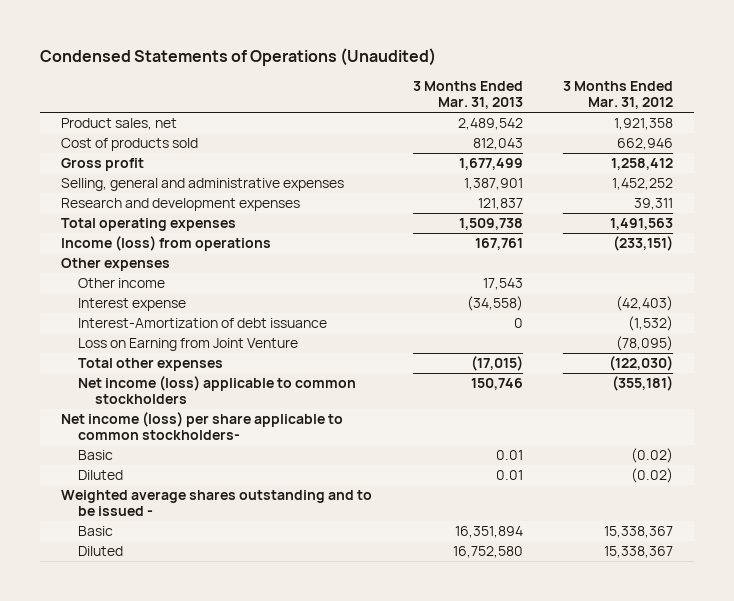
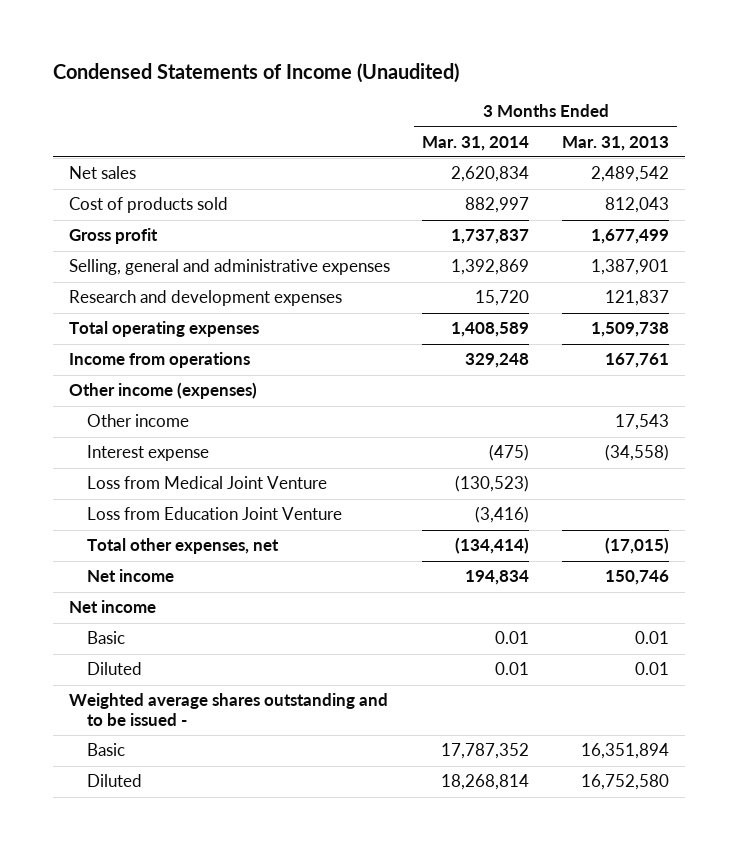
[40,47,437,66] Condensed Statements of Operations (Unaudited) -> [52,62,459,83] Condensed Statements of Income (Unaudited)
[563,80,674,109] 3 Months Ended Mar. 31, 2012 -> none
none -> [422,135,530,151] Mar. 31, 2014
[60,118,177,131] Product sales, net -> [69,166,137,180] Net sales
[60,236,271,252] Income (loss) from operations -> [69,352,251,369] Income from operations
[60,258,170,272] Other expenses -> [69,382,258,400] Other income (expenses)
[77,318,327,329] Interest-Amortization of debt issuance -> none
[77,338,298,352] Loss on Earning from Joint Venture -> [87,476,328,490] Loss from Medical Joint Venture
none -> [87,507,343,521] Loss from Education Joint Venture
[77,358,223,372] Total other expenses -> [87,538,280,555] Total other expenses, net
[77,376,356,405] Net income (loss) applicable to common stockholders -> [87,569,175,583] Net income
[60,412,343,441] Net income (loss) per share applicable to common stockholders- -> [69,600,157,614] Net income

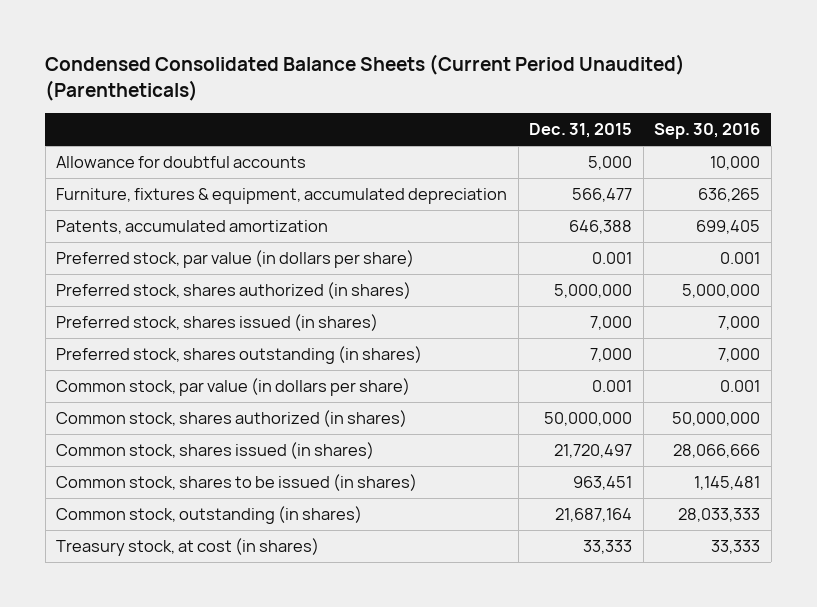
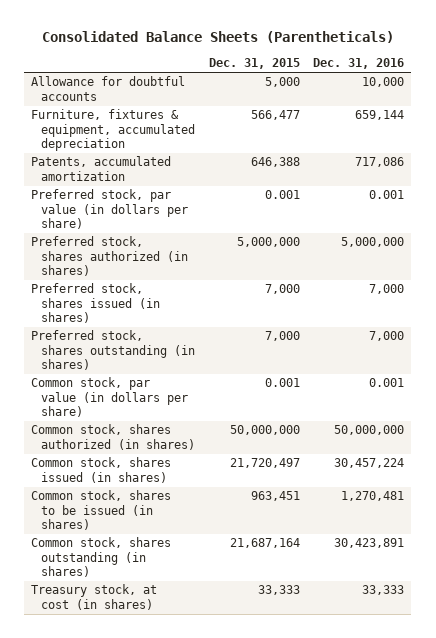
[45,54,686,101] Condensed Consolidated Balance Sheets (Current Period Unaudited) (Parentheticals) -> [41,31,394,44] Consolidated Balance Sheets (Parentheticals)
[654,123,761,140] Sep. 30, 2016 -> none
none -> [313,58,405,70] Dec. 31, 2016
[56,505,363,524] Common stock, outstanding (in shares) -> [31,537,172,578] Common stock, shares outstanding (in shares)

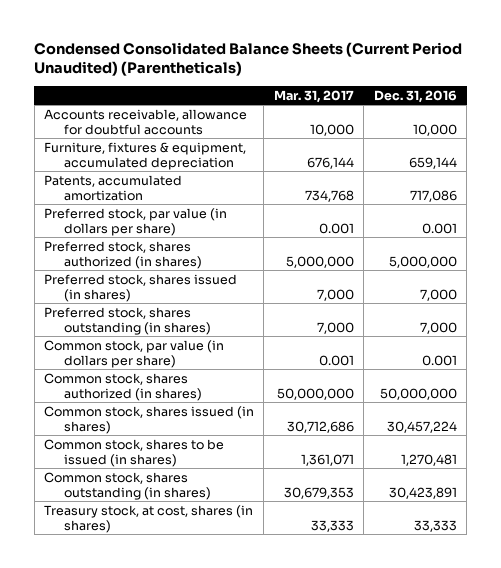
[41,31,394,44] Consolidated Balance Sheets (Parentheticals) -> [34,41,463,77] Condensed Consolidated Balance Sheets (Current Period Unaudited) (Parentheticals)
[208,58,300,70] Dec. 31, 2015 -> none
none -> [273,89,354,103] Mar. 31, 2017
[31,76,186,101] Allowance for doubtful accounts -> [43,108,247,135] Accounts receivable, allowance for doubtful accounts
[31,584,158,610] Treasury stock, at cost (in shares) -> [43,504,253,533] Treasury stock, at cost, shares (in shares)

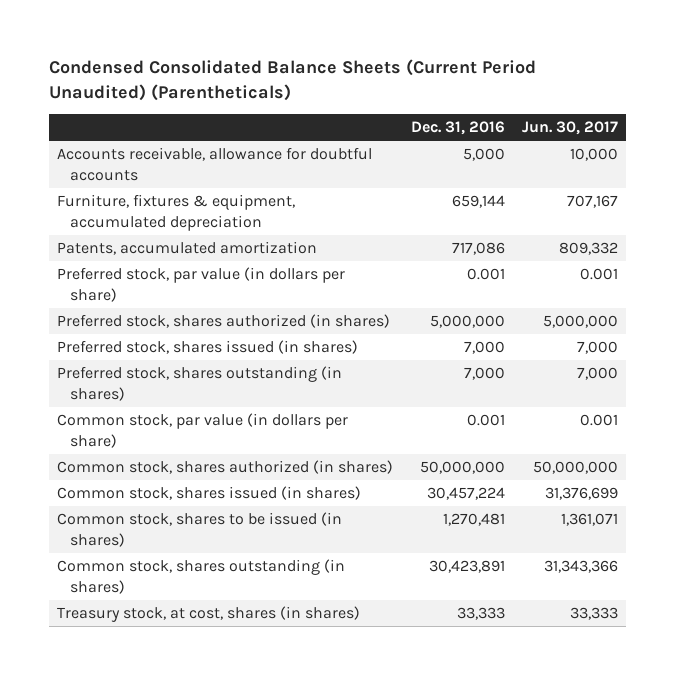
[273,89,354,103] Mar. 31, 2017 -> none
none -> [521,120,618,135] Jun. 30, 2017
[412,123,457,136] 10,000 -> [462,148,505,162] 5,000

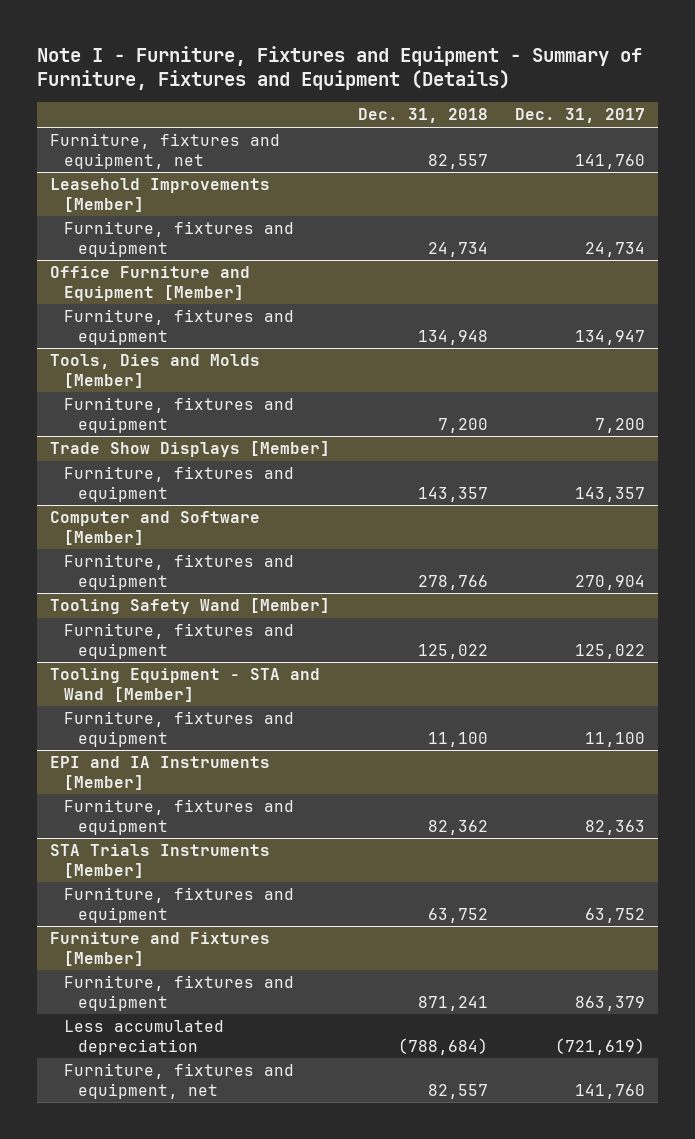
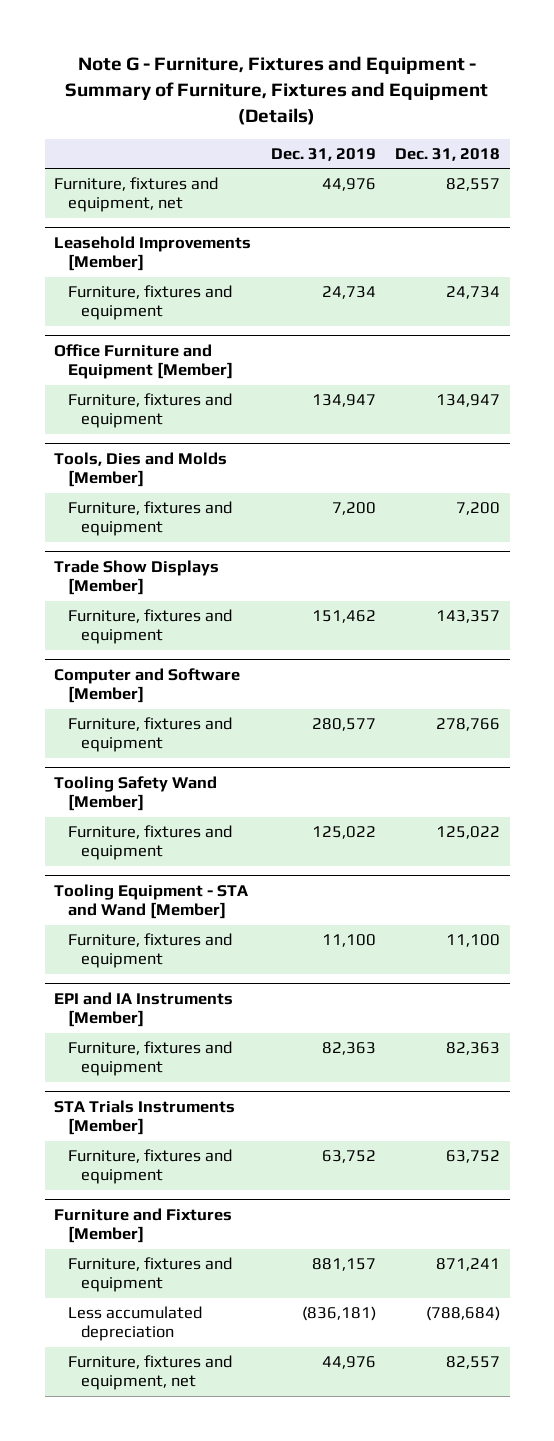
[36,45,642,91] Note I - Furniture, Fixtures and Equipment - Summary of Furniture, Fixtures and Equipment (Details) -> [65,56,489,126] Note G - Furniture, Fixtures and Equipment - Summary of Furniture, Fixtures and Equipment (Details)
[514,108,645,124] Dec. 31, 2017 -> none
none -> [270,147,376,161] Dec. 31, 2019
[417,329,488,345] 134,948 -> [435,394,500,408] 134,947
[427,819,488,835] 82,362 -> [445,1042,500,1056] 82,363

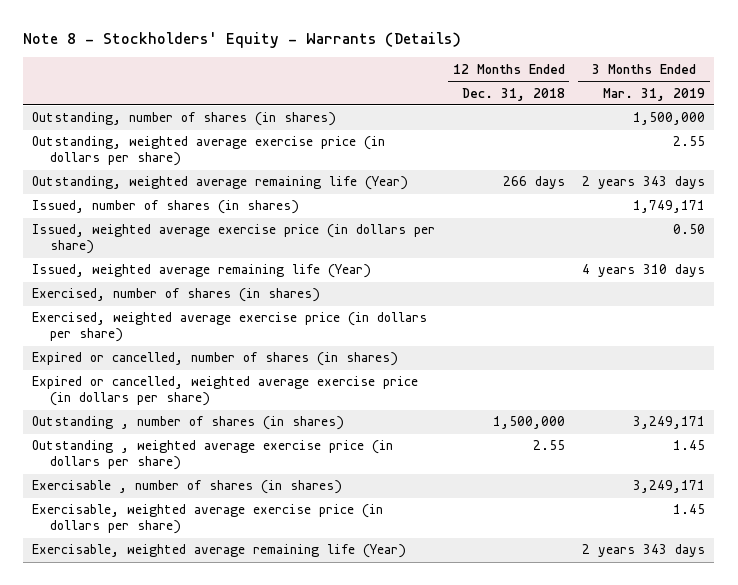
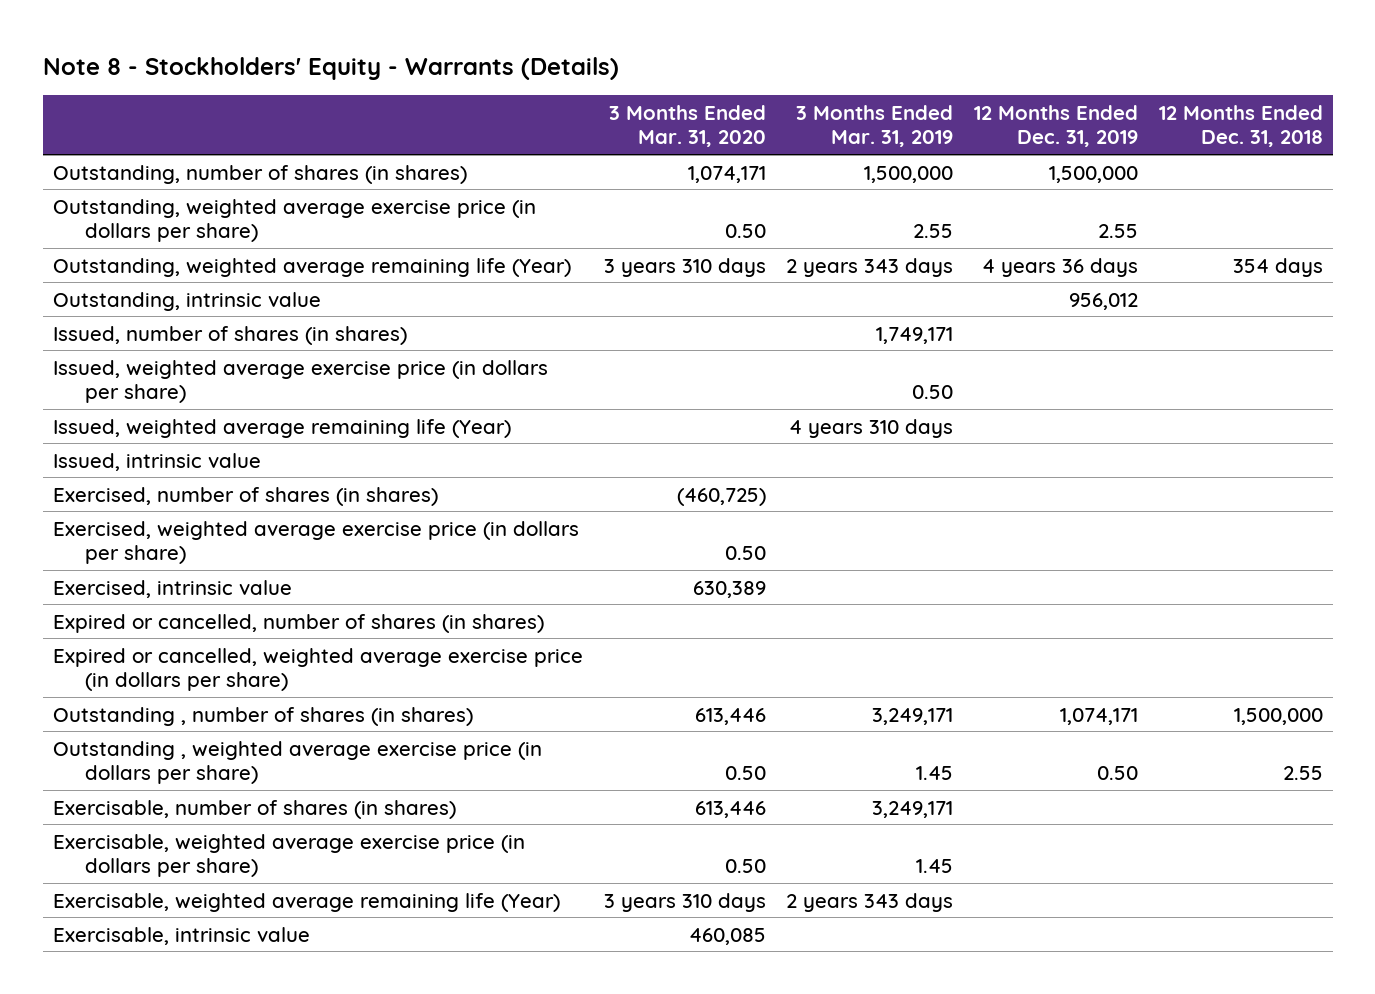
none -> [608,104,766,148] 3 Months Ended Mar. 31, 2020
none -> [973,104,1138,148] 12 Months Ended Dec. 31, 2019
[502,176,565,190] 266 days -> [1232,257,1323,277] 354 days
none -> [52,291,321,311] Outstanding, intrinsic value
none -> [52,452,261,471] Issued, intrinsic value
none -> [52,579,292,598] Exercised, intrinsic value
[32,480,343,495] Exercisable , number of shares (in shares) -> [52,799,456,819] Exercisable, number of shares (in shares)
none -> [52,926,310,945] Exercisable, intrinsic value

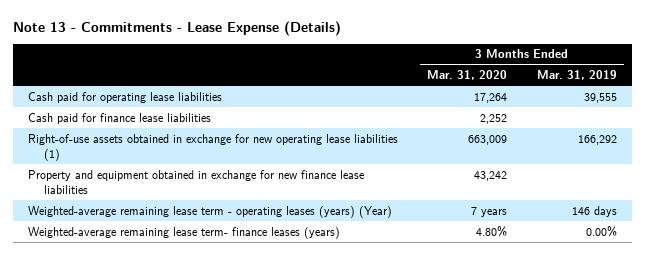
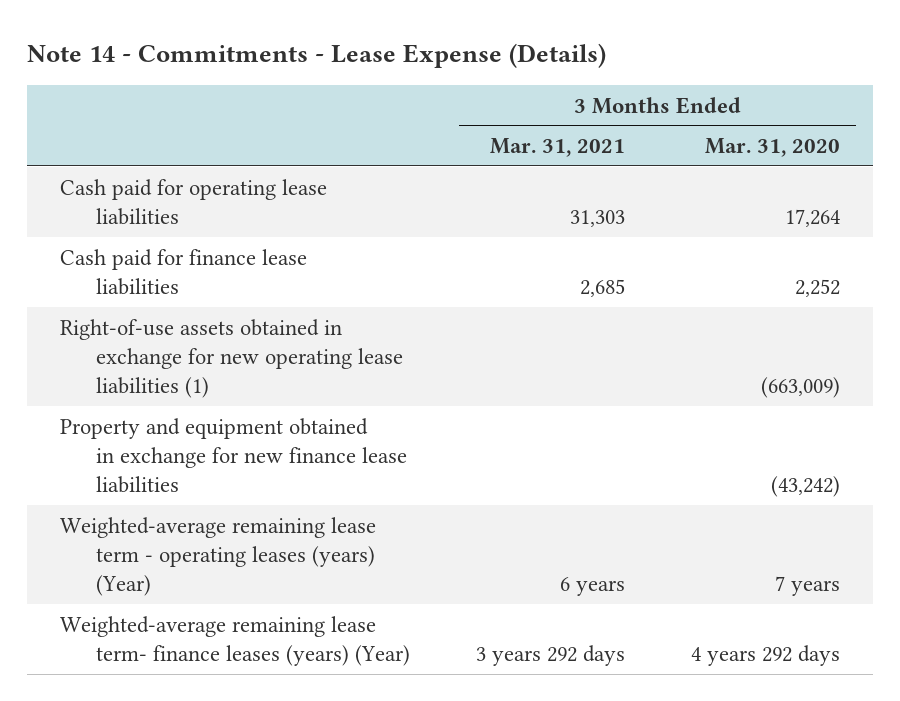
[12,20,341,36] Note 13 - Commitments - Lease Expense (Details) -> [27,43,607,69] Note 14 - Commitments - Lease Expense (Details)
[537,70,618,81] Mar. 31, 2019 -> none
none -> [489,138,625,158] Mar. 31, 2021
[468,134,508,145] 663,009 -> [760,377,840,399] (663,009)
[474,170,508,181] 43,242 -> [770,476,840,498] (43,242)
[27,226,340,239] Weighted-average remaining lease term- finance leases (years) -> [60,615,410,666] Weighted-average remaining lease term- finance leases (years) (Year)
[476,225,508,237] 4.80% -> [690,644,840,666] 4 years 292 days

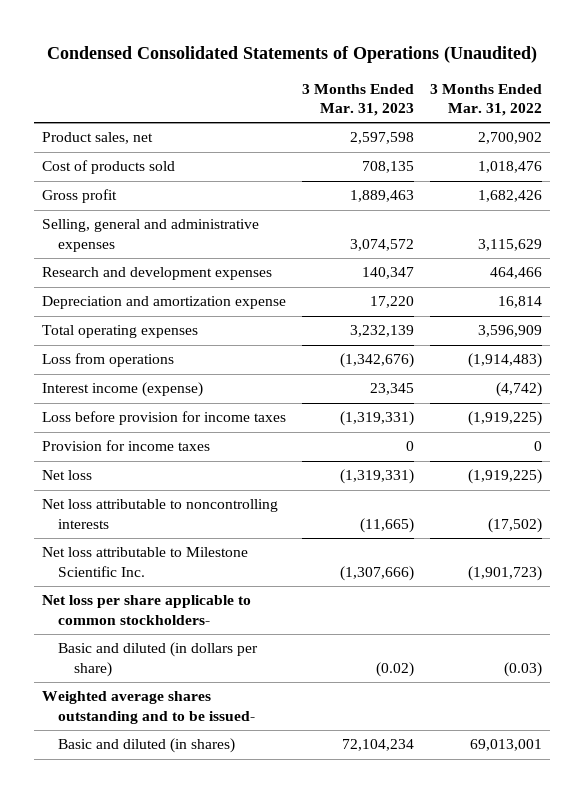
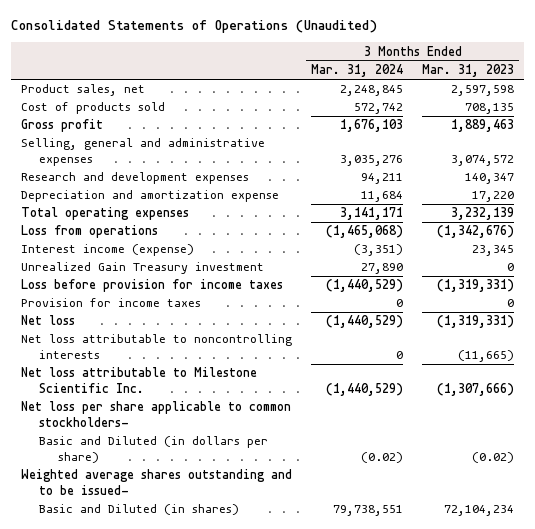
[47,45,538,63] Condensed Consolidated Statements of Operations (Unaudited) -> [10,20,377,34] Consolidated Statements of Operations (Unaudited)
[430,83,543,117] 3 Months Ended Mar. 31, 2022 -> none
none -> [311,64,404,78] Mar. 31, 2024
none -> [20,262,264,275] Unrealized Gain Treasury investment
[58,642,259,677] Basic and diluted (in dollars per share) -> [39,436,269,463] Basic and Diluted (in dollars per share)
[58,738,236,754] Basic and diluted (in shares) -> [39,504,240,516] Basic and Diluted (in shares)

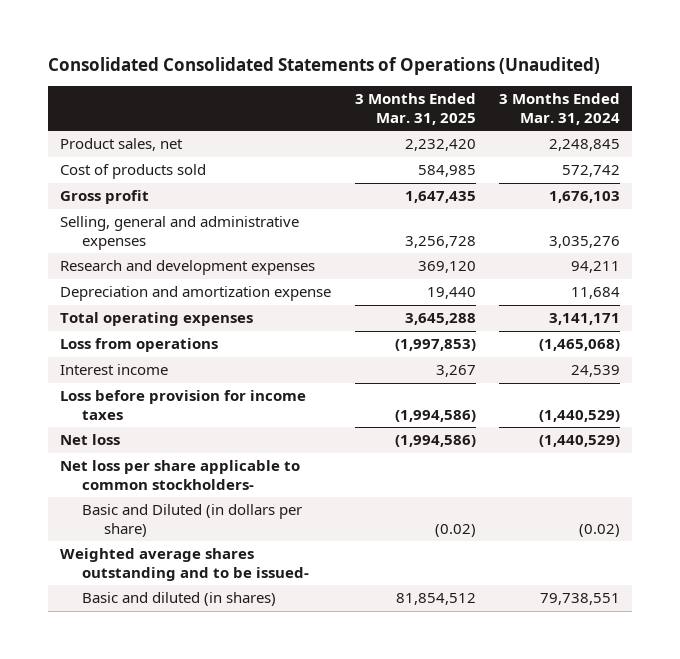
[10,20,377,34] Consolidated Statements of Operations (Unaudited) -> [48,57,601,76] Consolidated Consolidated Statements of Operations (Unaudited)
[422,64,515,78] Mar. 31, 2023 -> none
none -> [354,93,476,125] 3 Months Ended Mar. 31, 2025
[20,262,264,275] Unrealized Gain Treasury investment -> none
[20,244,194,257] Interest income (expense) -> [59,364,168,376] Interest income
[354,244,404,257] (3,351) -> [571,365,621,378] 24,539
[20,298,201,308] Provision for income taxes -> none
[20,334,292,359] Net loss attributable to noncontrolling interests -> none
[20,367,257,393] Net loss attributable to Milestone Scientific Inc. -> none
[39,504,240,516] Basic and Diluted (in shares) -> [81,592,276,607] Basic and diluted (in shares)

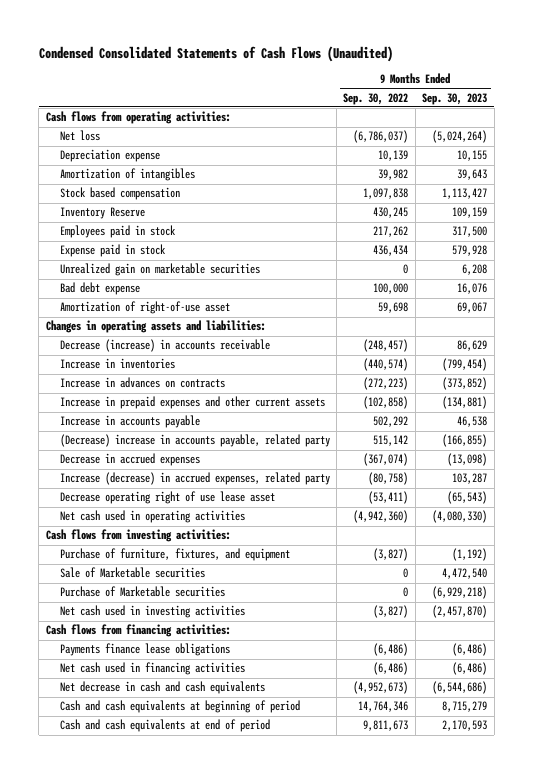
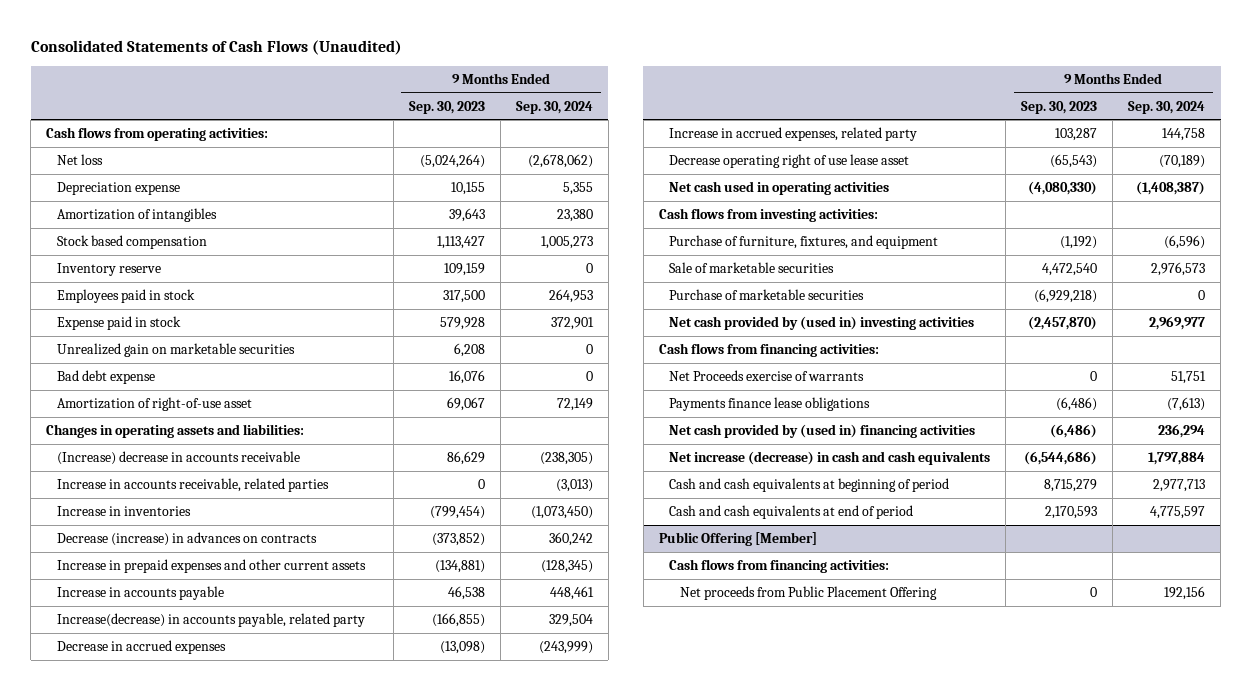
[38,45,393,62] Condensed Consolidated Statements of Cash Flows (Unaudited) -> [30,40,402,56] Consolidated Statements of Cash Flows (Unaudited)
[343,92,409,105] Sep. 30, 2022 -> none
none -> [515,100,593,114] Sep. 30, 2024
[59,207,145,220] Inventory Reserve -> [56,263,161,277] Inventory reserve
none -> [56,451,300,466] (Increase) decrease in accounts receivable
[59,339,270,353] Decrease (increase) in accounts receivable -> [56,478,329,493] Increase in accounts receivable, related parties
[457,340,488,352] 86,629 -> [477,479,485,490] 0
[59,377,225,389] Increase in advances on contracts -> [56,532,317,547] Decrease (increase) in advances on contracts
[59,434,330,448] (Decrease) increase in accounts payable, related party -> [56,613,365,628] Increase(decrease) in accounts payable, related party
[59,472,330,486] Increase (decrease) in accrued expenses, related party -> [669,127,918,142] Increase in accrued expenses, related party
[59,567,205,579] Sale of Marketable securities -> [669,262,835,274] Sale of marketable securities
[59,586,225,598] Purchase of Marketable securities -> [669,289,865,301] Purchase of marketable securities
[59,605,245,619] Net cash used in investing activities -> [669,316,975,331] Net cash provided by (used in) investing activities
none -> [669,370,865,382] Net Proceeds exercise of warrants
[59,662,245,676] Net cash used in financing activities -> [669,424,976,439] Net cash provided by (used in) financing activities
[59,681,265,695] Net decrease in cash and cash equivalents -> [669,451,991,466] Net increase (decrease) in cash and cash equivalents
none -> [658,532,817,547] Public Offering [Member]
none -> [669,559,890,574] Cash flows from financing activities:
none -> [680,586,938,601] Net proceeds from Public Placement Offering

